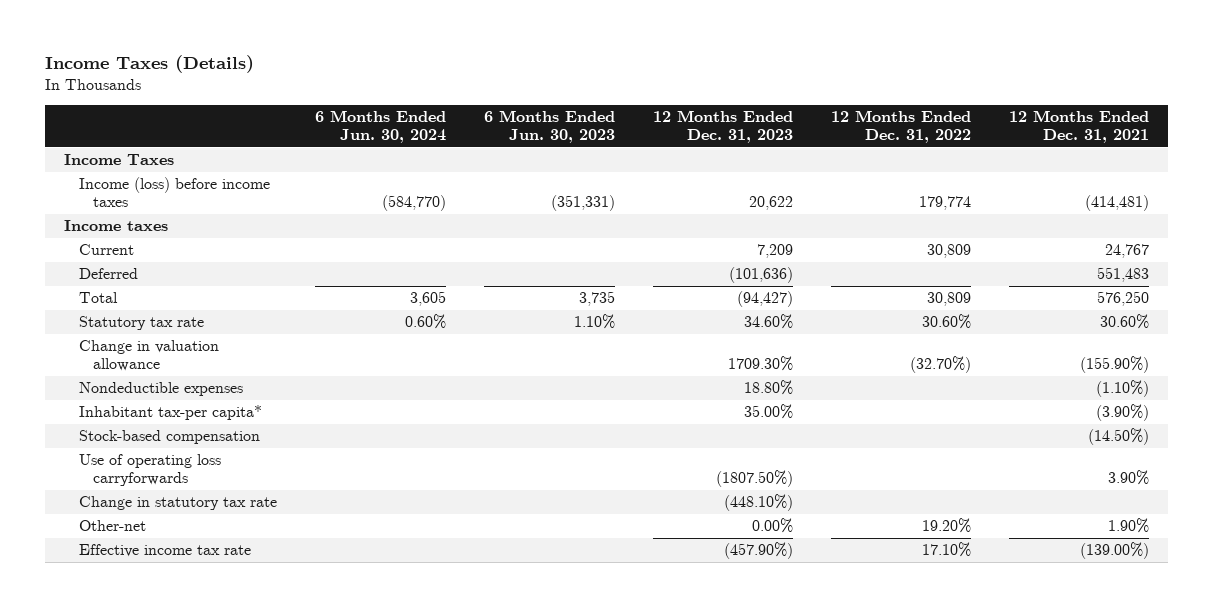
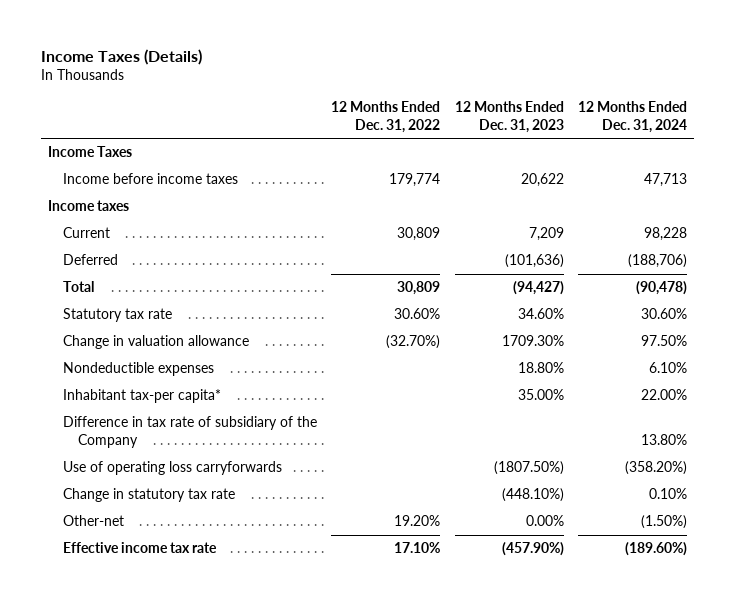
[314,110,446,143] 6 Months Ended Jun. 30, 2024 -> none
[483,110,615,143] 6 Months Ended Jun. 30, 2023 -> none
[1009,110,1150,143] 12 Months Ended Dec. 31, 2021 -> none
none -> [577,101,687,133] 12 Months Ended Dec. 31, 2024
[78,177,270,207] Income (loss) before income taxes -> [63,173,239,185] Income before income taxes
[78,430,260,445] Stock-based compensation -> none
none -> [63,416,318,448] Difference in tax rate of subsidiary of the Company

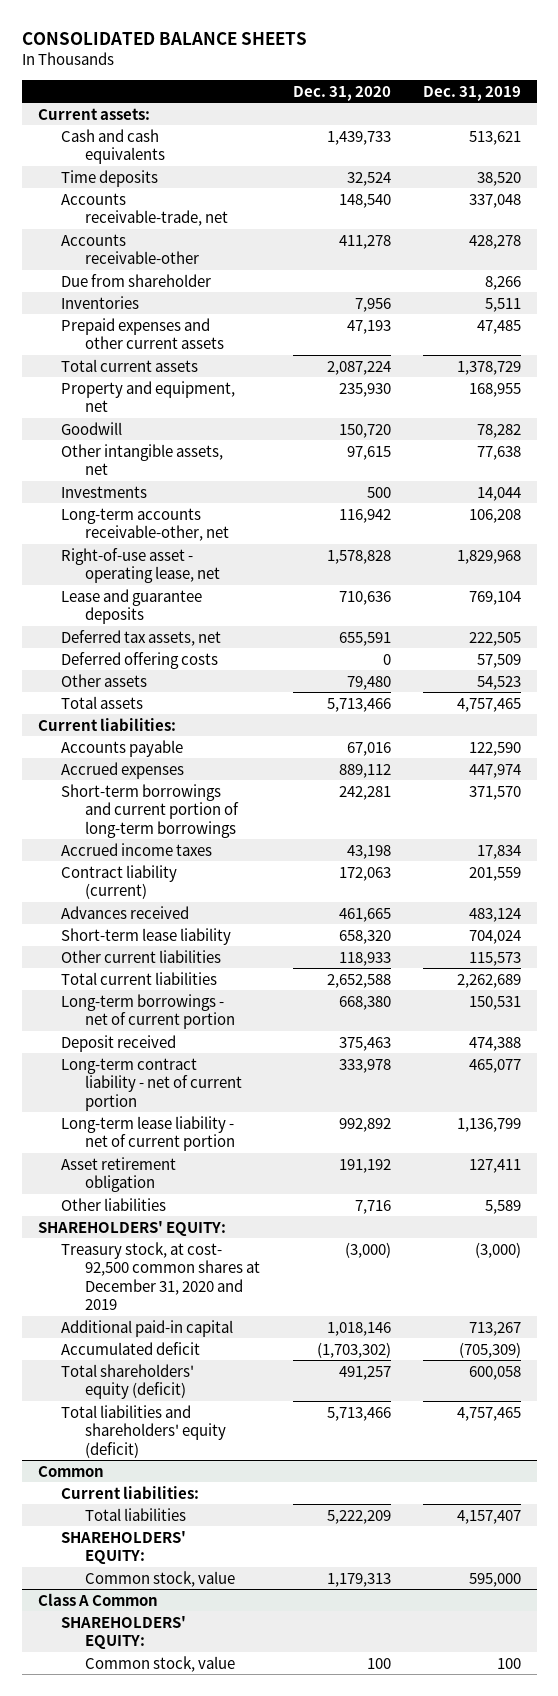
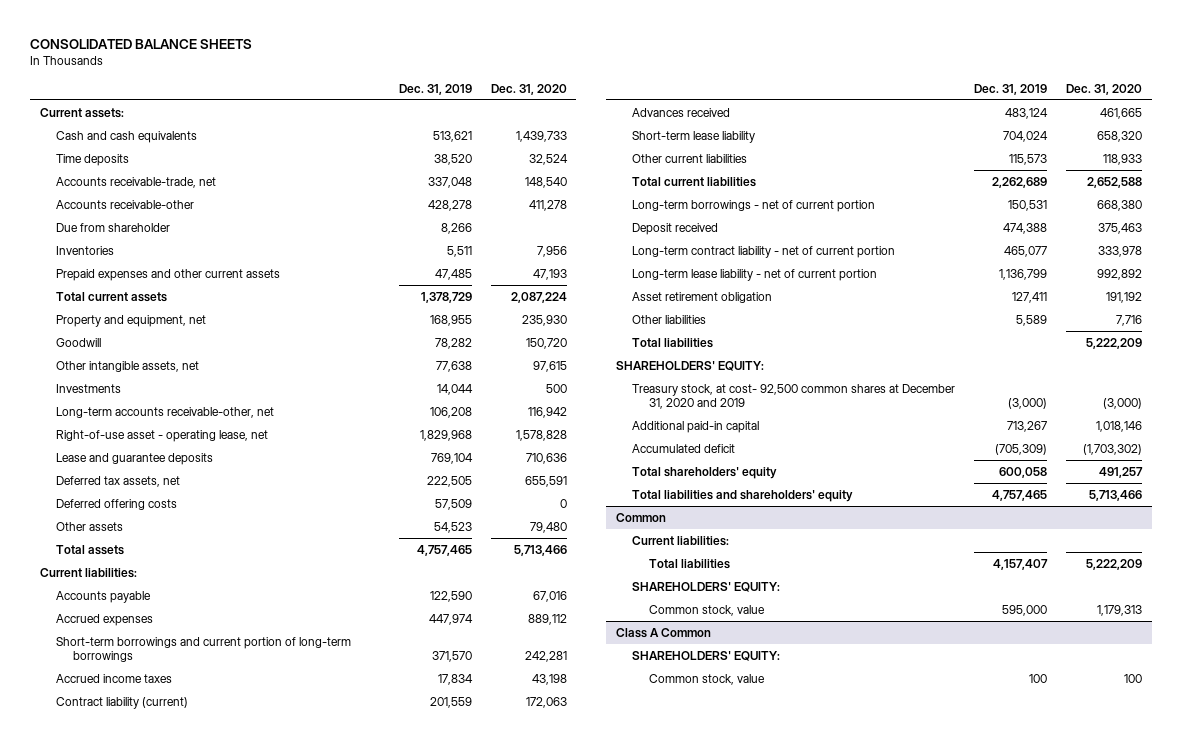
none -> [632,337,714,348] Total liabilities
[61,1363,195,1400] Total shareholders' equity (deficit) -> [632,466,778,479] Total shareholders' equity
[61,1404,227,1458] Total liabilities and shareholders' equity (deficit) -> [632,489,854,502] Total liabilities and shareholders' equity

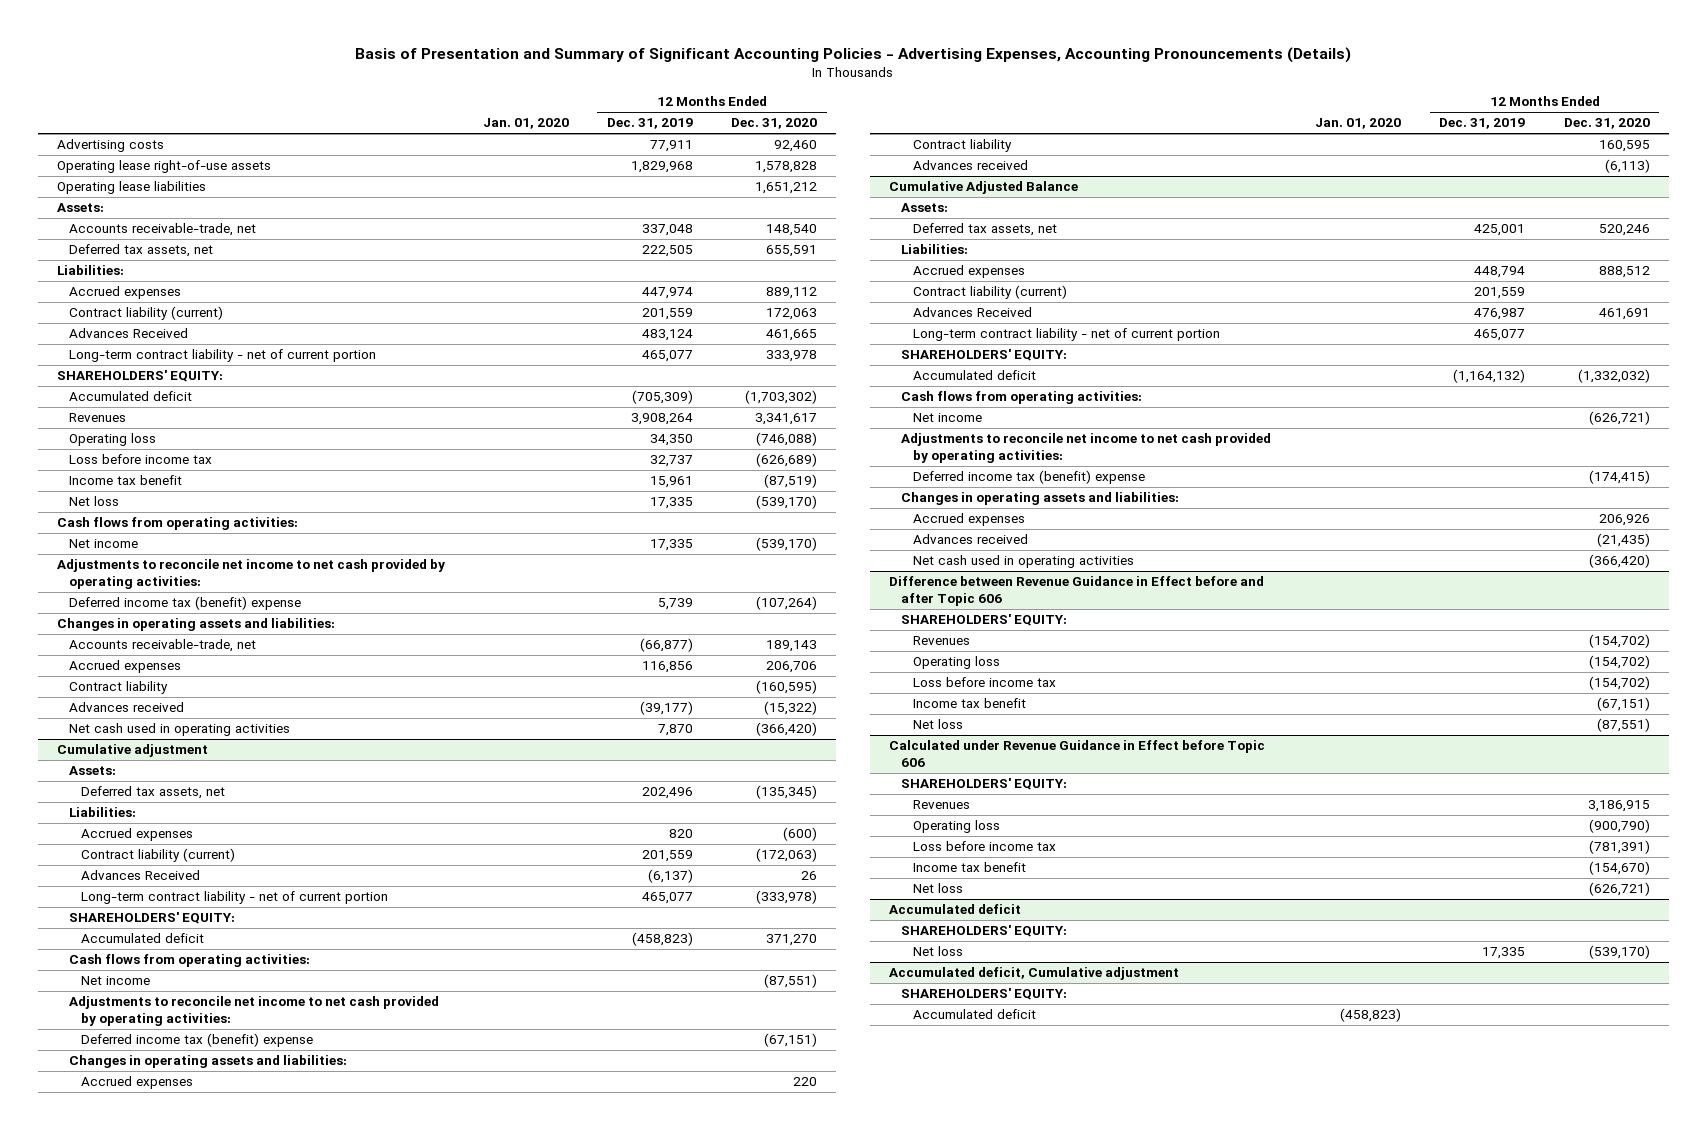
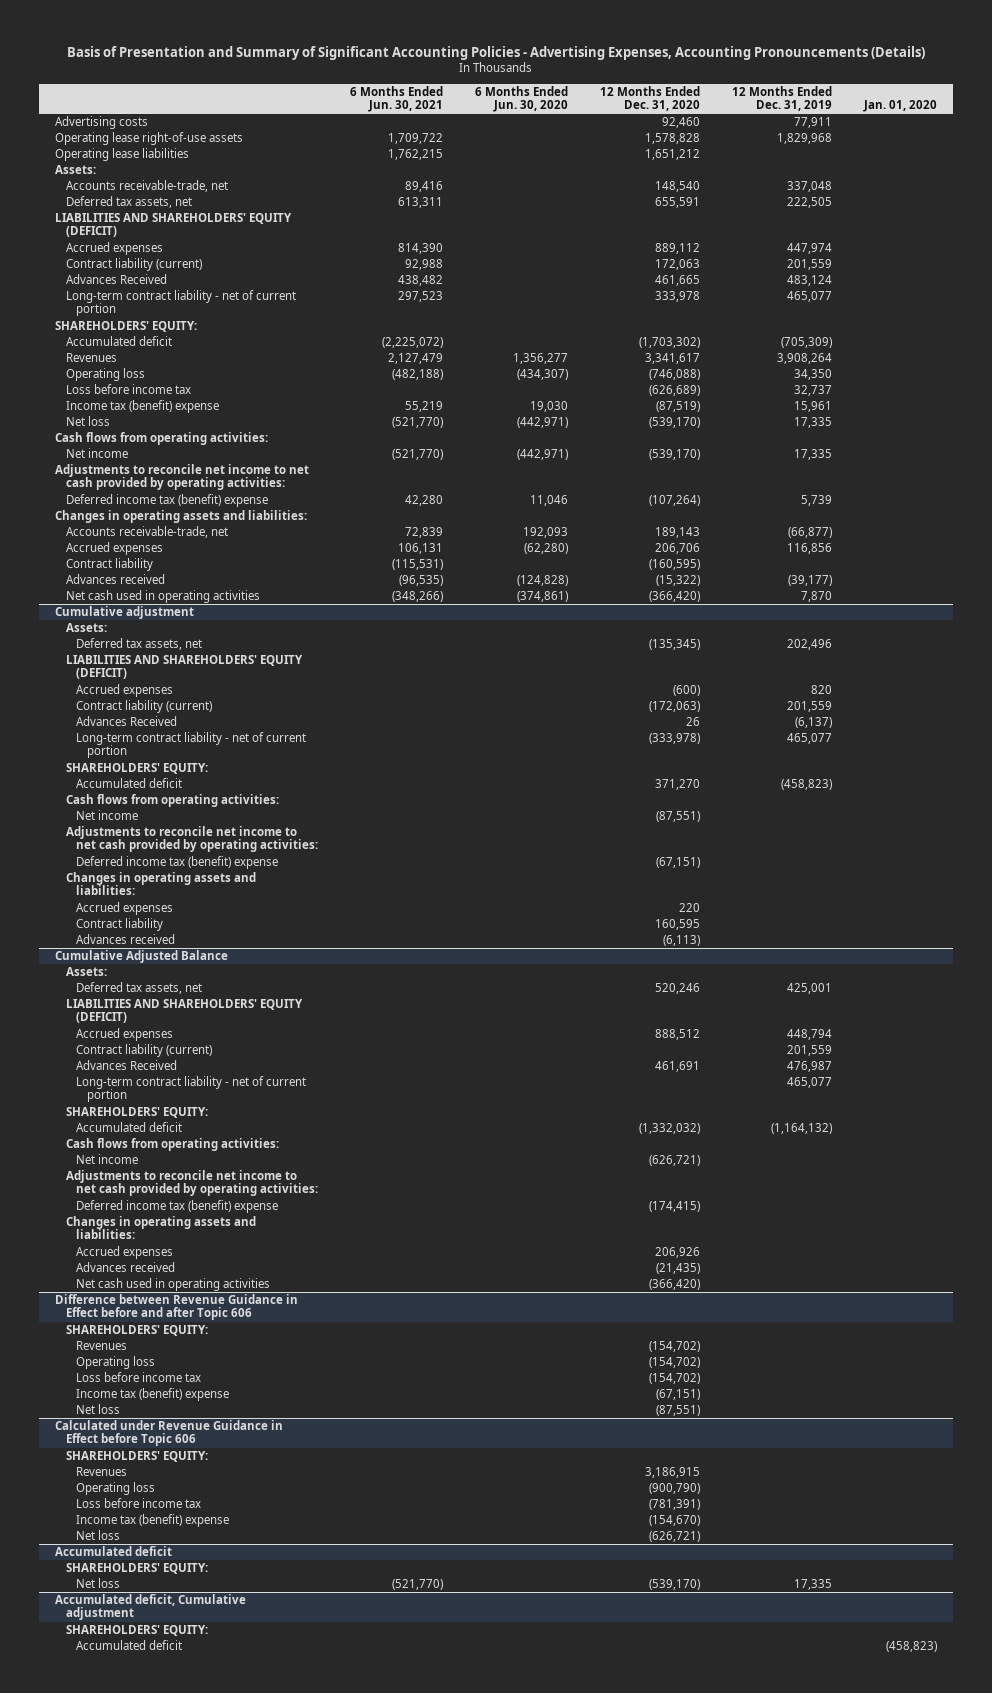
none -> [350,85,444,113] 6 Months Ended Jun. 30, 2021
none -> [475,85,569,113] 6 Months Ended Jun. 30, 2020
[56,265,124,276] Liabilities: -> [55,213,293,238] LIABILITIES AND SHAREHOLDERS' EQUITY (DEFICIT)
[68,475,182,486] Income tax benefit -> [65,400,219,414] Income tax (benefit) expense
[68,807,136,818] Liabilities: -> [65,655,303,680] LIABILITIES AND SHAREHOLDERS' EQUITY (DEFICIT)
[901,244,969,255] Liabilities: -> [65,999,303,1024] LIABILITIES AND SHAREHOLDERS' EQUITY (DEFICIT)
[913,698,1027,709] Income tax benefit -> [76,1388,230,1402] Income tax (benefit) expense
[913,862,1027,873] Income tax benefit -> [76,1514,230,1528] Income tax (benefit) expense

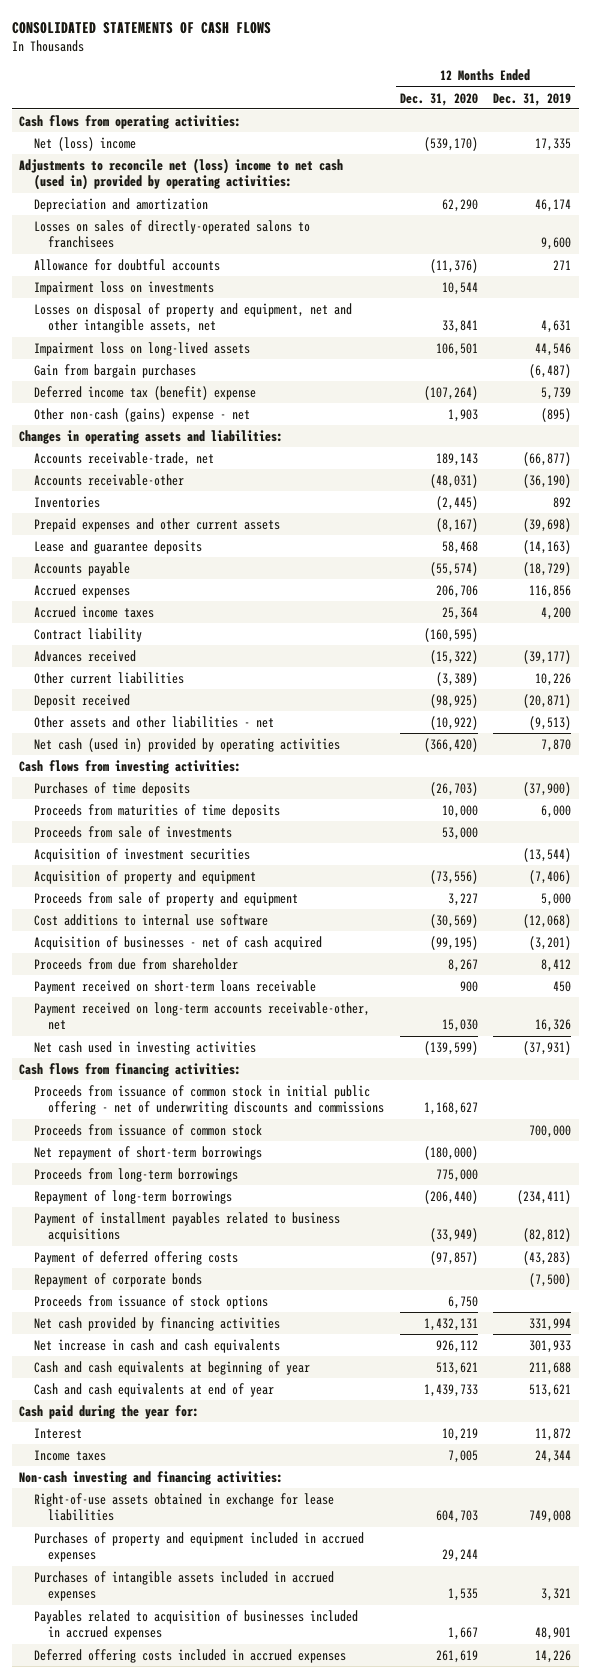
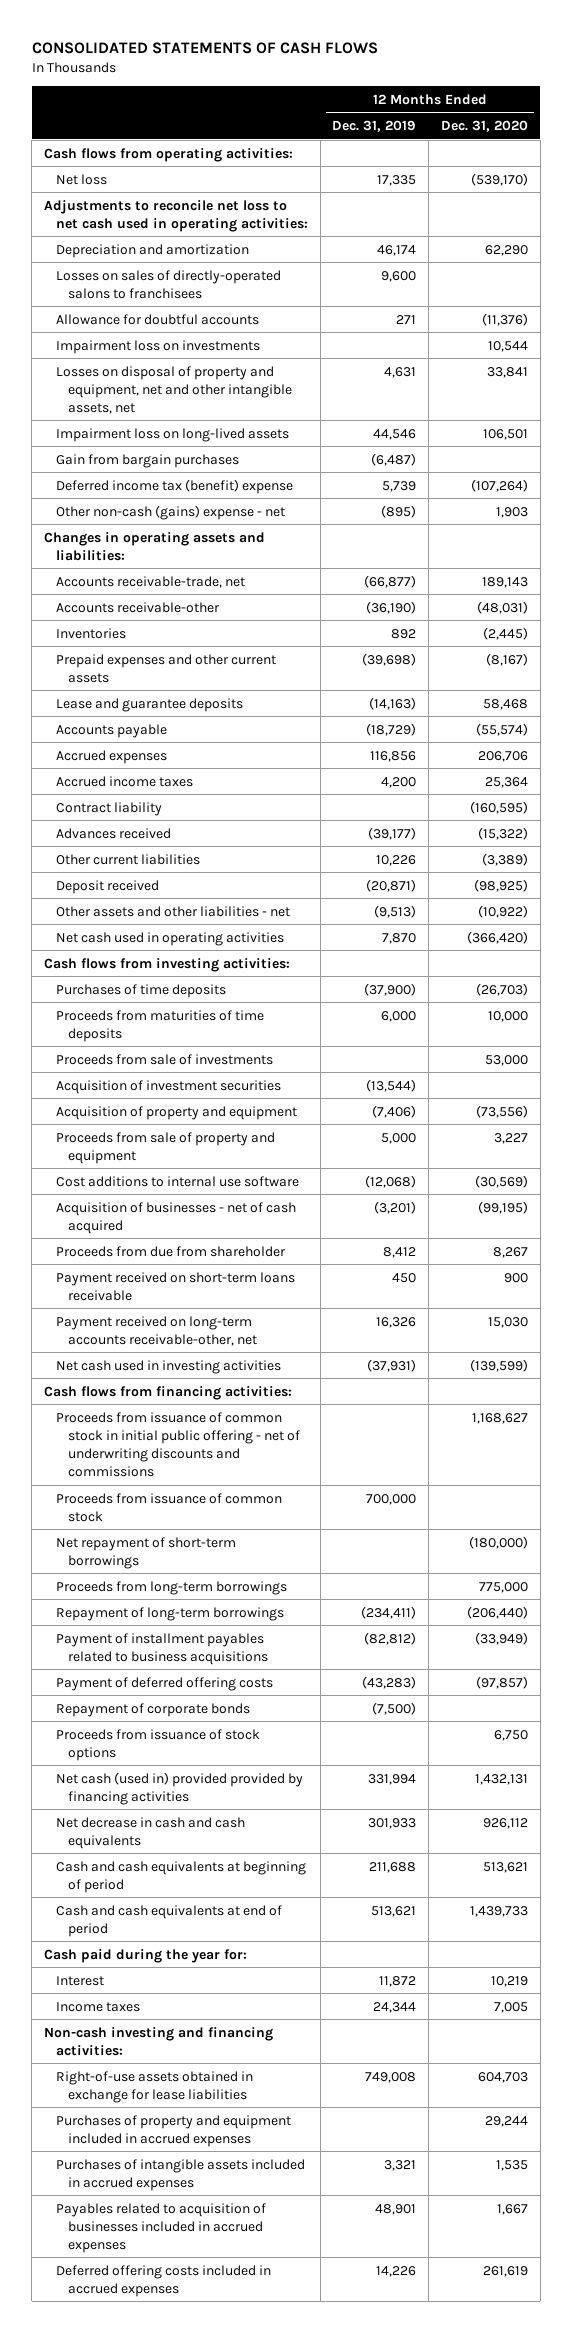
[33,136,136,151] Net (loss) income -> [55,173,107,185] Net loss
[19,157,344,191] Adjustments to reconcile net (loss) income to net cash (used in) provided by operating activities: -> [43,199,308,232] Adjustments to reconcile net loss to net cash used in operating activities:
[33,737,340,752] Net cash (used in) provided by operating activities -> [55,931,284,946] Net cash used in operating activities
[33,1316,280,1331] Net cash provided by financing activities -> [55,1771,303,1805] Net cash (used in) provided provided by financing activities
[33,1338,280,1353] Net increase in cash and cash equivalents -> [55,1816,245,1849] Net decrease in cash and cash equivalents
[33,1360,310,1375] Cash and cash equivalents at beginning of year -> [55,1860,306,1893] Cash and cash equivalents at beginning of period
[33,1382,274,1397] Cash and cash equivalents at end of year -> [55,1904,282,1937] Cash and cash equivalents at end of period

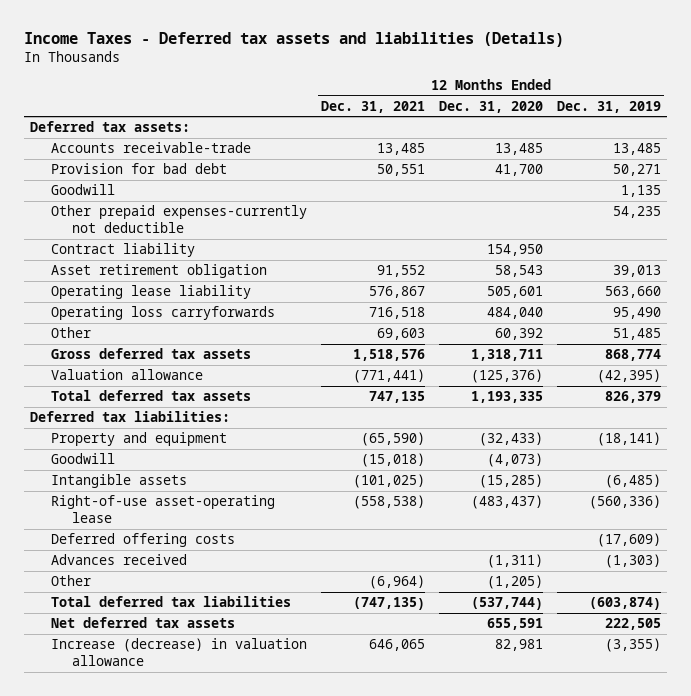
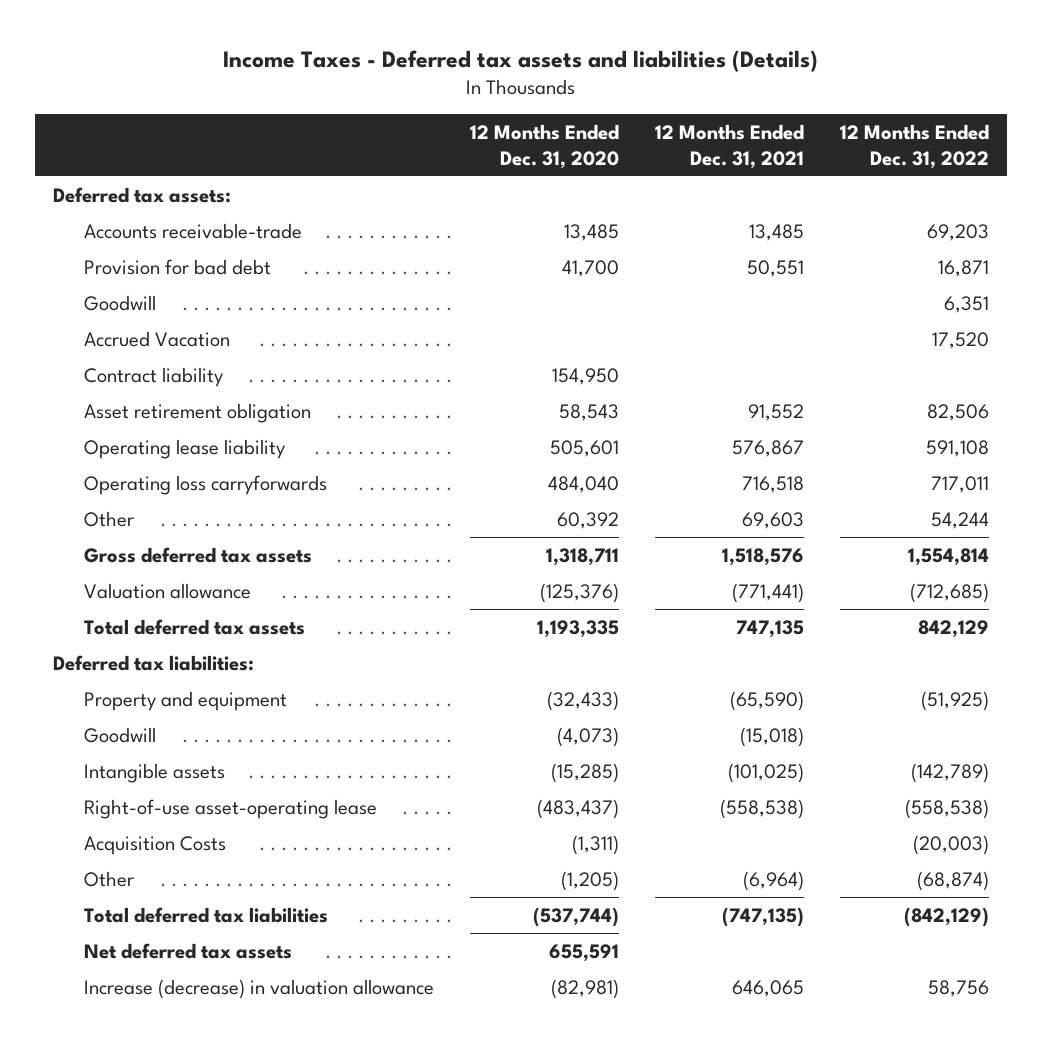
[556,100,661,113] Dec. 31, 2019 -> none
none -> [840,123,990,169] 12 Months Ended Dec. 31, 2022
[51,205,308,234] Other prepaid expenses-currently not deductible -> none
none -> [84,330,231,347] Accrued Vacation
[51,533,236,548] Deferred offering costs -> none
[51,554,188,566] Advances received -> [84,835,227,855] Acquisition Costs
[494,639,543,652] 82,981 -> [551,978,620,999] (82,981)

